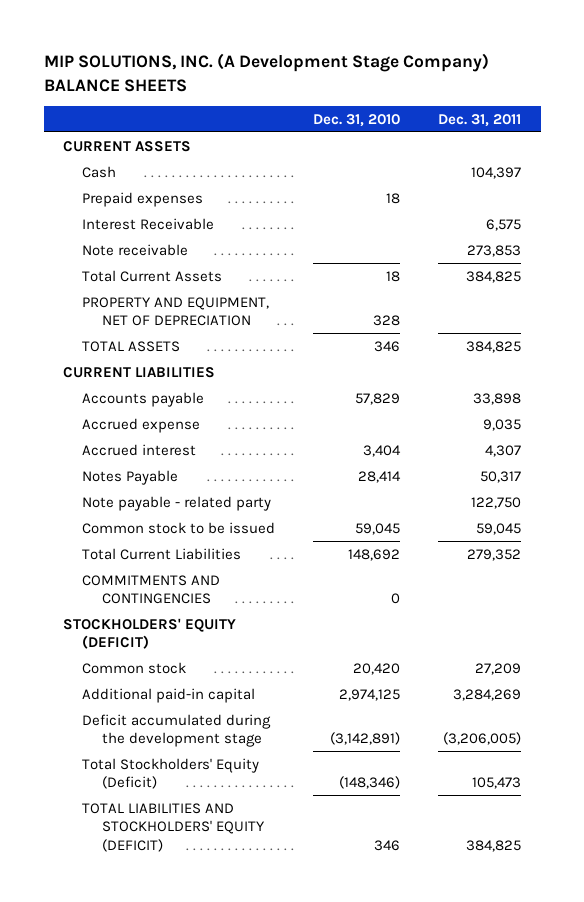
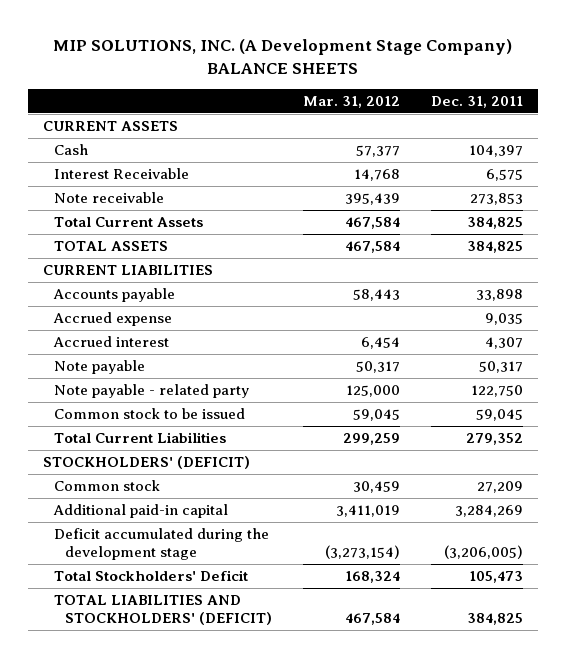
[313,113,401,127] Dec. 31, 2010 -> none
none -> [302,95,400,108] Mar. 31, 2012
[82,191,204,207] Prepaid expenses -> none
[82,296,270,327] PROPERTY AND EQUIPMENT, NET OF DEPRECIATION -> none
[82,469,179,485] Notes Payable -> [54,360,146,375] Note payable
[82,574,221,605] COMMITMENTS AND CONTINGENCIES -> none
[62,617,236,650] STOCKHOLDERS' EQUITY (DEFICIT) -> [43,456,251,470] STOCKHOLDERS' (DEFICIT)
[82,757,260,790] Total Stockholders' Equity (Deficit) -> [54,570,249,582] Total Stockholders' Deficit
[82,802,265,852] TOTAL LIABILITIES AND STOCKHOLDERS' EQUITY (DEFICIT) -> [54,595,272,626] TOTAL LIABILITIES AND STOCKHOLDERS' (DEFICIT)

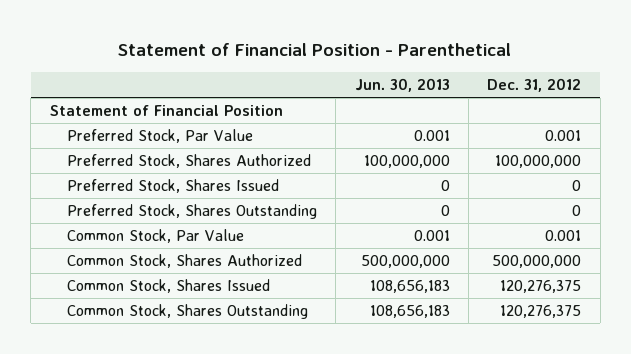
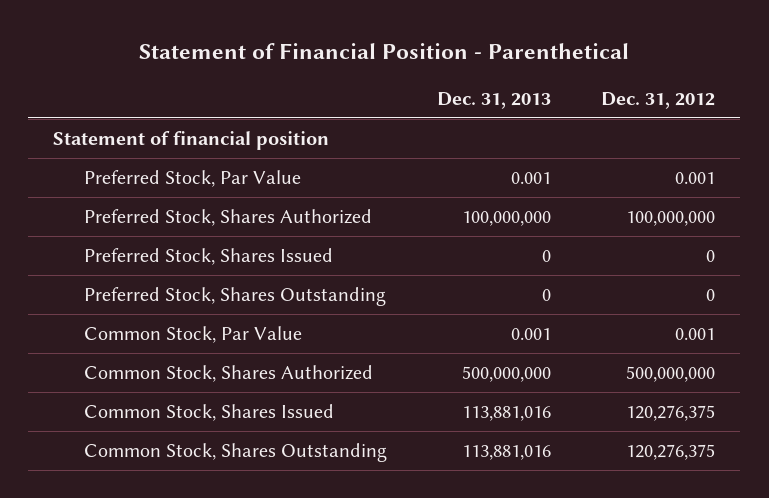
[354,77,450,92] Jun. 30, 2013 -> none
none -> [437,92,552,110] Dec. 31, 2013
[49,105,283,117] Statement of Financial Position -> [53,130,330,150] Statement of financial position

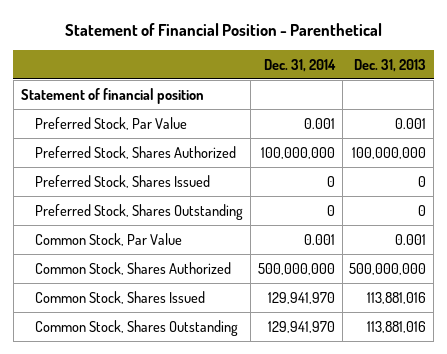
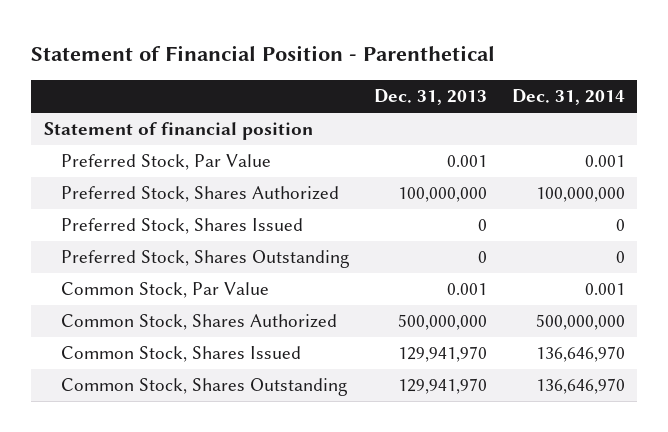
[267,291,335,304] 129,941,970 -> [535,346,625,363] 136,646,970
[367,291,427,304] 113,881,016 -> [397,346,487,363] 129,941,970
[267,320,335,333] 129,941,970 -> [535,378,625,395] 136,646,970
[367,320,427,333] 113,881,016 -> [397,378,487,395] 129,941,970

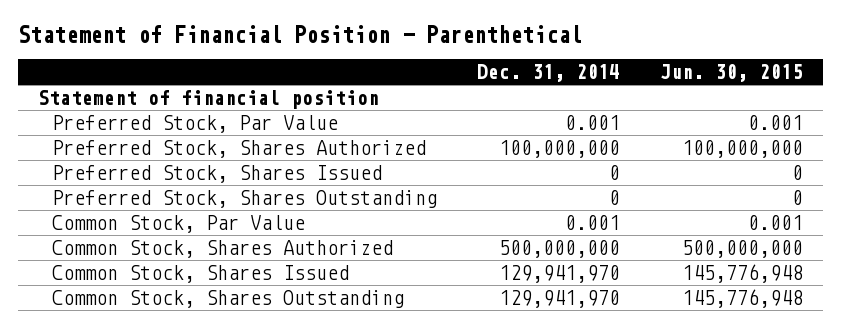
[373,89,487,106] Dec. 31, 2013 -> none
none -> [660,63,804,82] Jun. 30, 2015
[535,346,625,363] 136,646,970 -> [498,265,620,284] 129,941,970
[535,378,625,395] 136,646,970 -> [498,290,620,309] 129,941,970

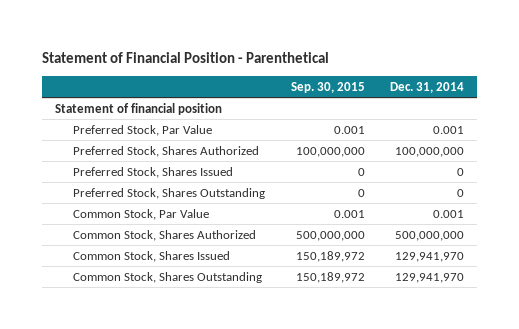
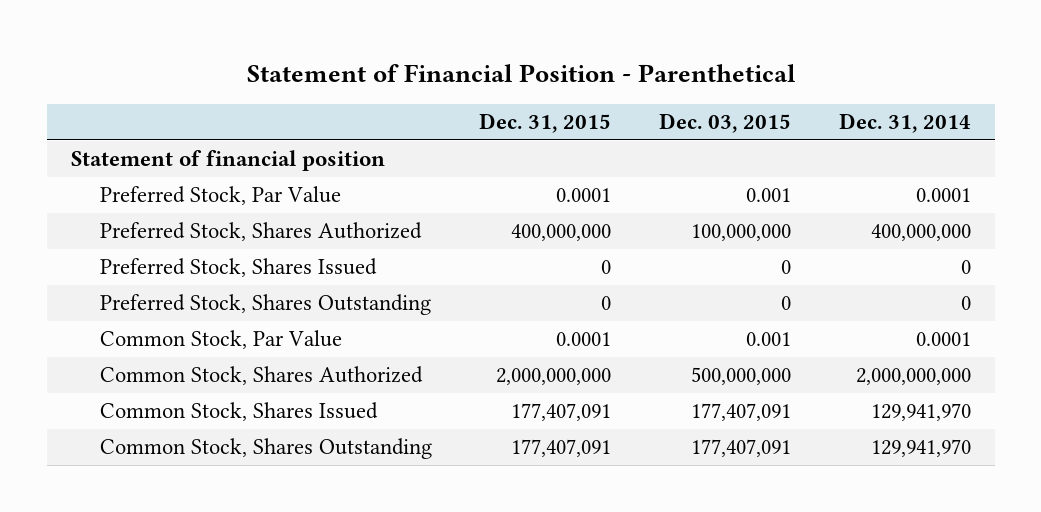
[290,81,365,93] Sep. 30, 2015 -> none
none -> [479,113,612,134] Dec. 31, 2015
none -> [659,113,792,134] Dec. 03, 2015
[432,125,464,134] 0.001 -> [915,188,971,203] 0.0001
[394,146,464,157] 100,000,000 -> [870,224,971,242] 400,000,000
[432,209,464,218] 0.001 -> [915,332,971,347] 0.0001
[394,230,464,241] 500,000,000 -> [855,368,971,386] 2,000,000,000

